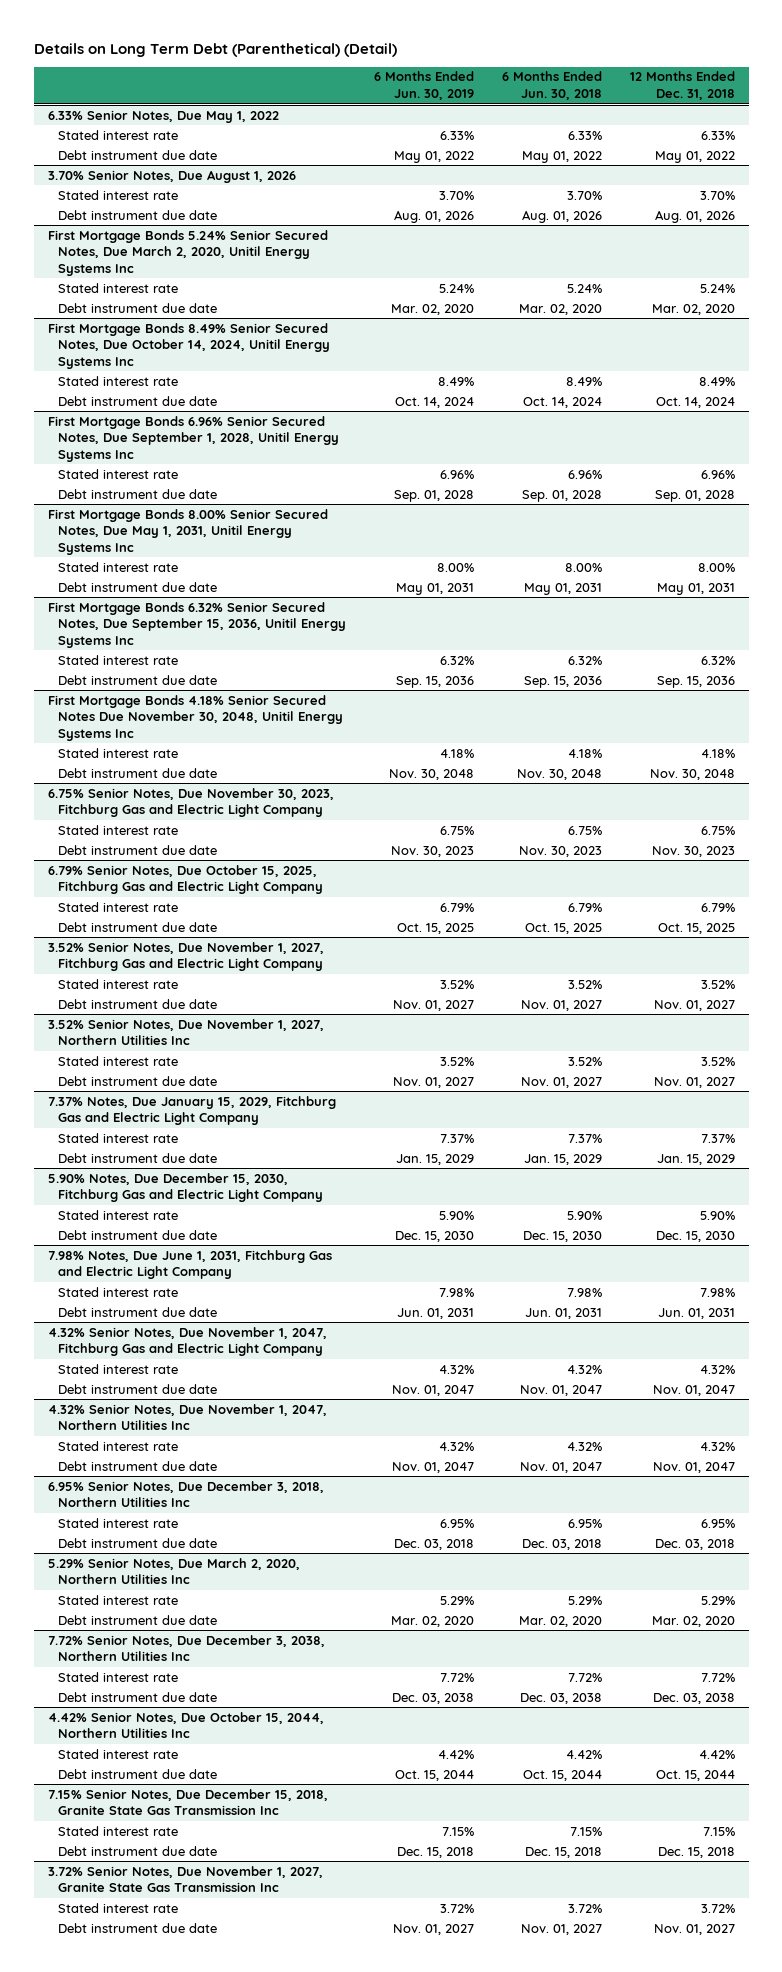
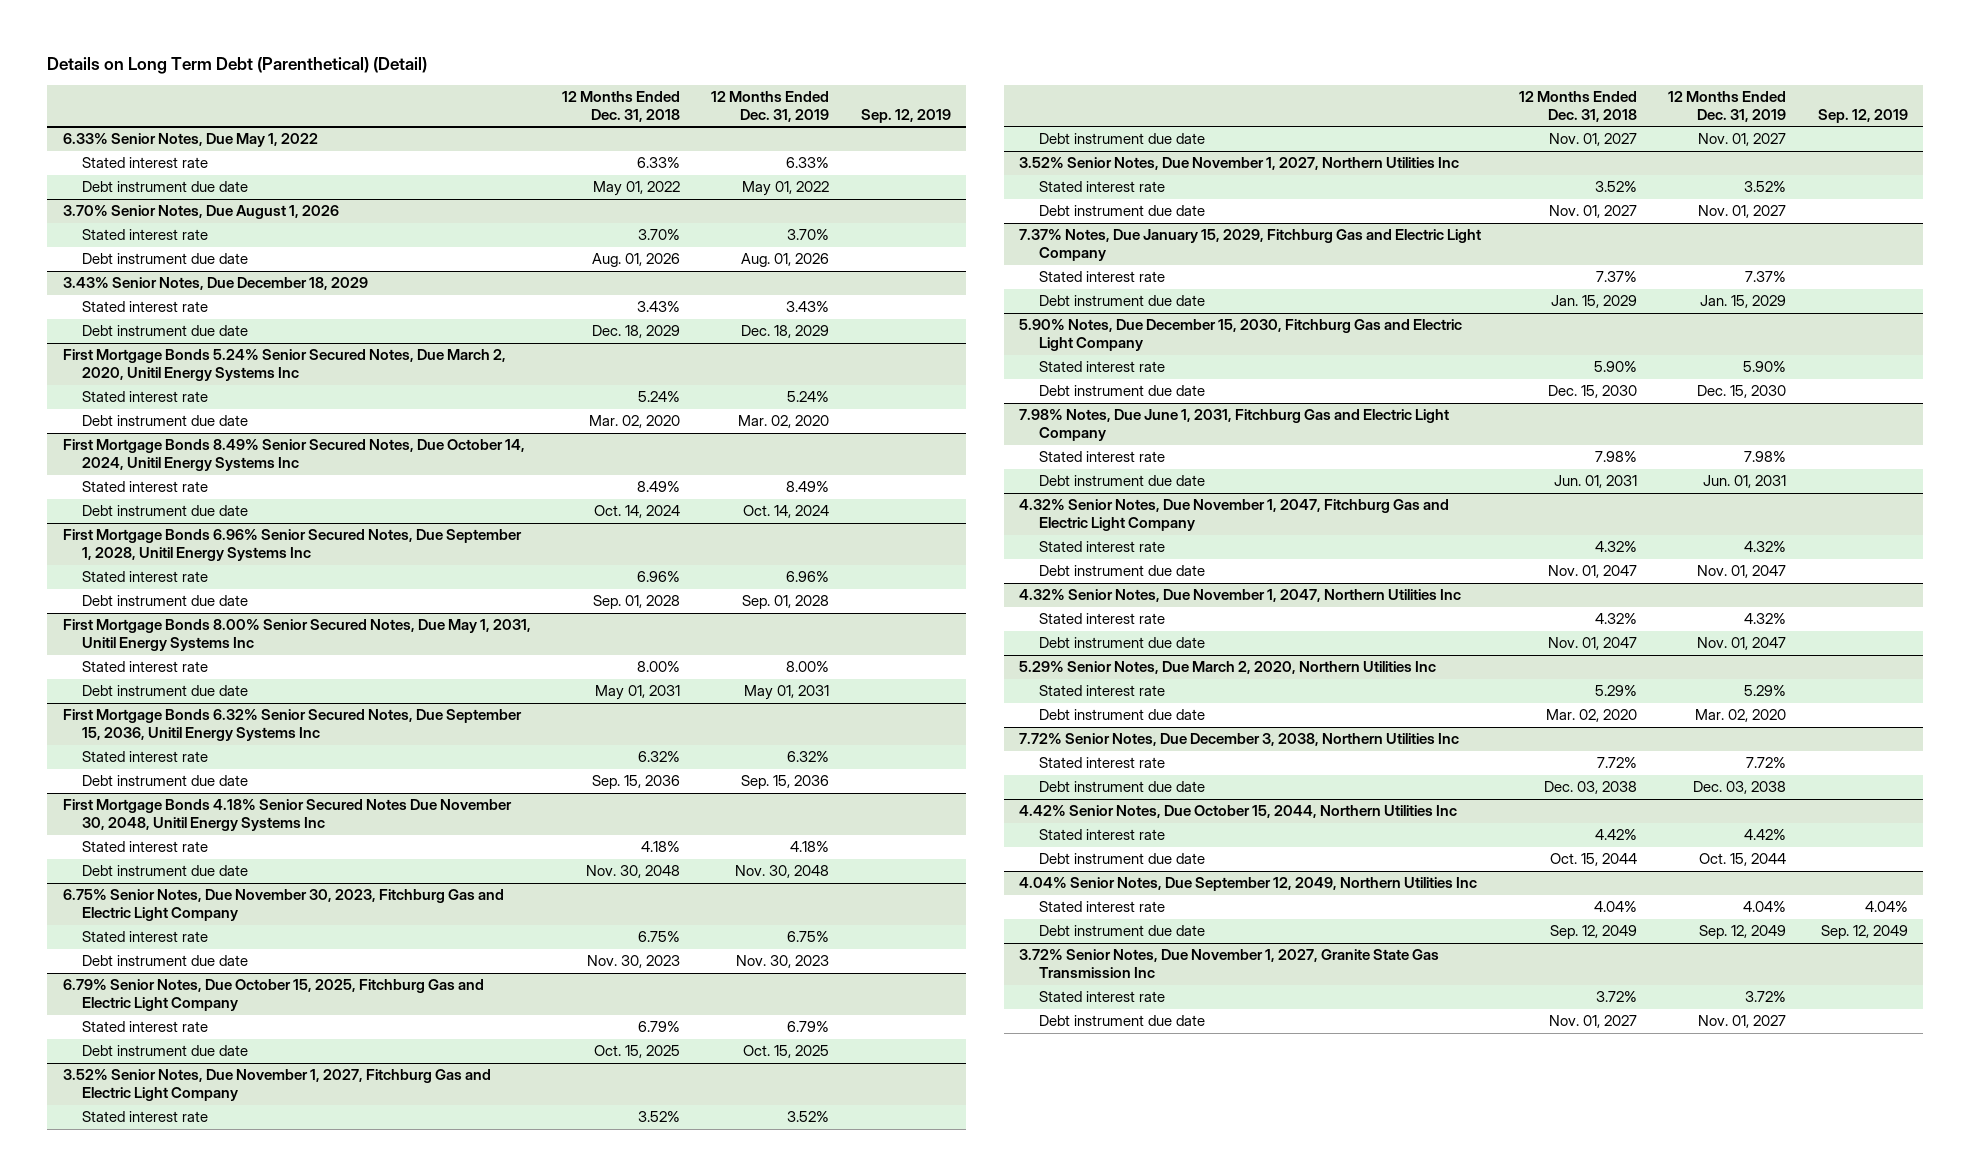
[374,71,475,101] 6 Months Ended Jun. 30, 2019 -> none
[501,71,602,101] 6 Months Ended Jun. 30, 2018 -> none
none -> [711,91,830,122] 12 Months Ended Dec. 31, 2019
none -> [860,108,951,123] Sep. 12, 2019
none -> [62,277,368,291] 3.43% Senior Notes, Due December 18, 2029
none -> [82,301,209,313] Stated interest rate
none -> [82,325,249,337] Debt instrument due date
[47,1480,324,1508] 6.95% Senior Notes, Due December 3, 2018, Northern Utilities Inc -> none
[58,1517,179,1528] Stated interest rate -> none
[58,1537,218,1548] Debt instrument due date -> none
[47,1788,328,1816] 7.15% Senior Notes, Due December 15, 2018, Granite State Gas Transmission Inc -> none
none -> [1019,877,1478,892] 4.04% Senior Notes, Due September 12, 2049, Northern Utilities Inc
[702,1826,735,1836] 7.15% -> [1593,901,1637,913] 4.04%
[657,1846,735,1858] Dec. 15, 2018 -> [1549,925,1637,940] Sep. 12, 2049

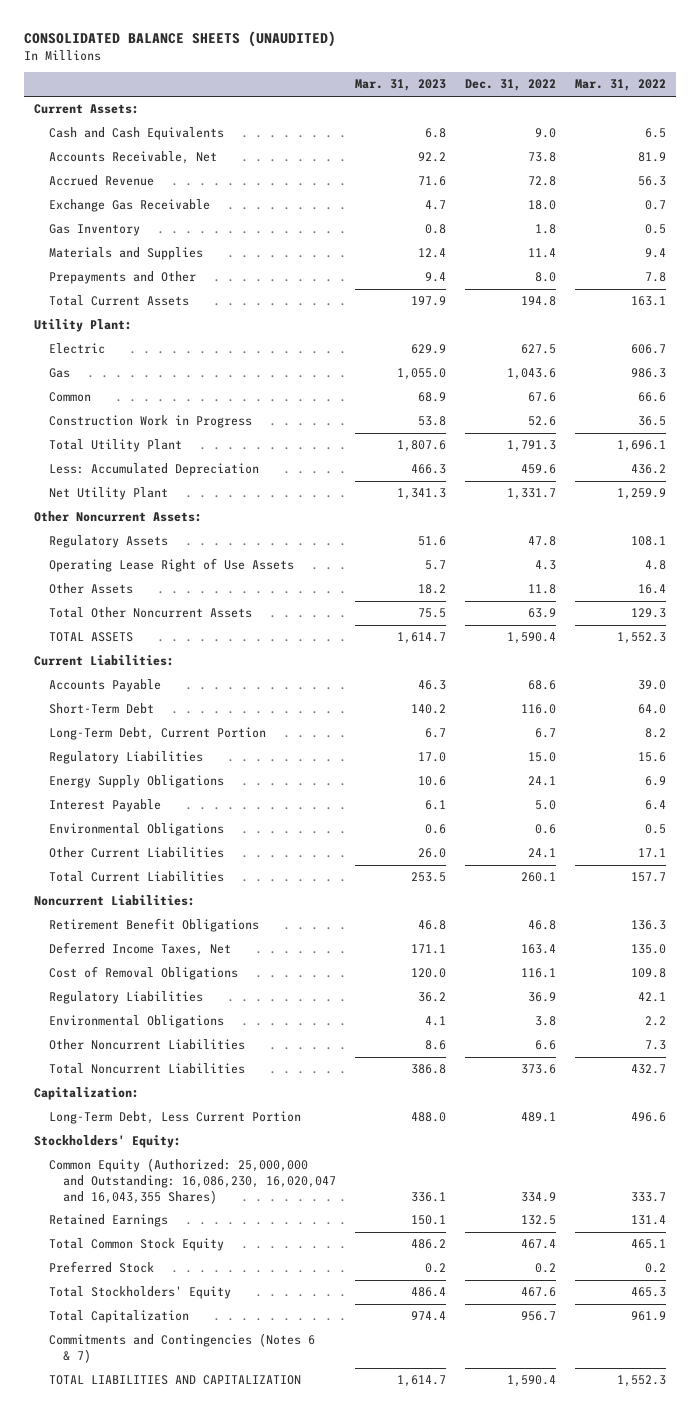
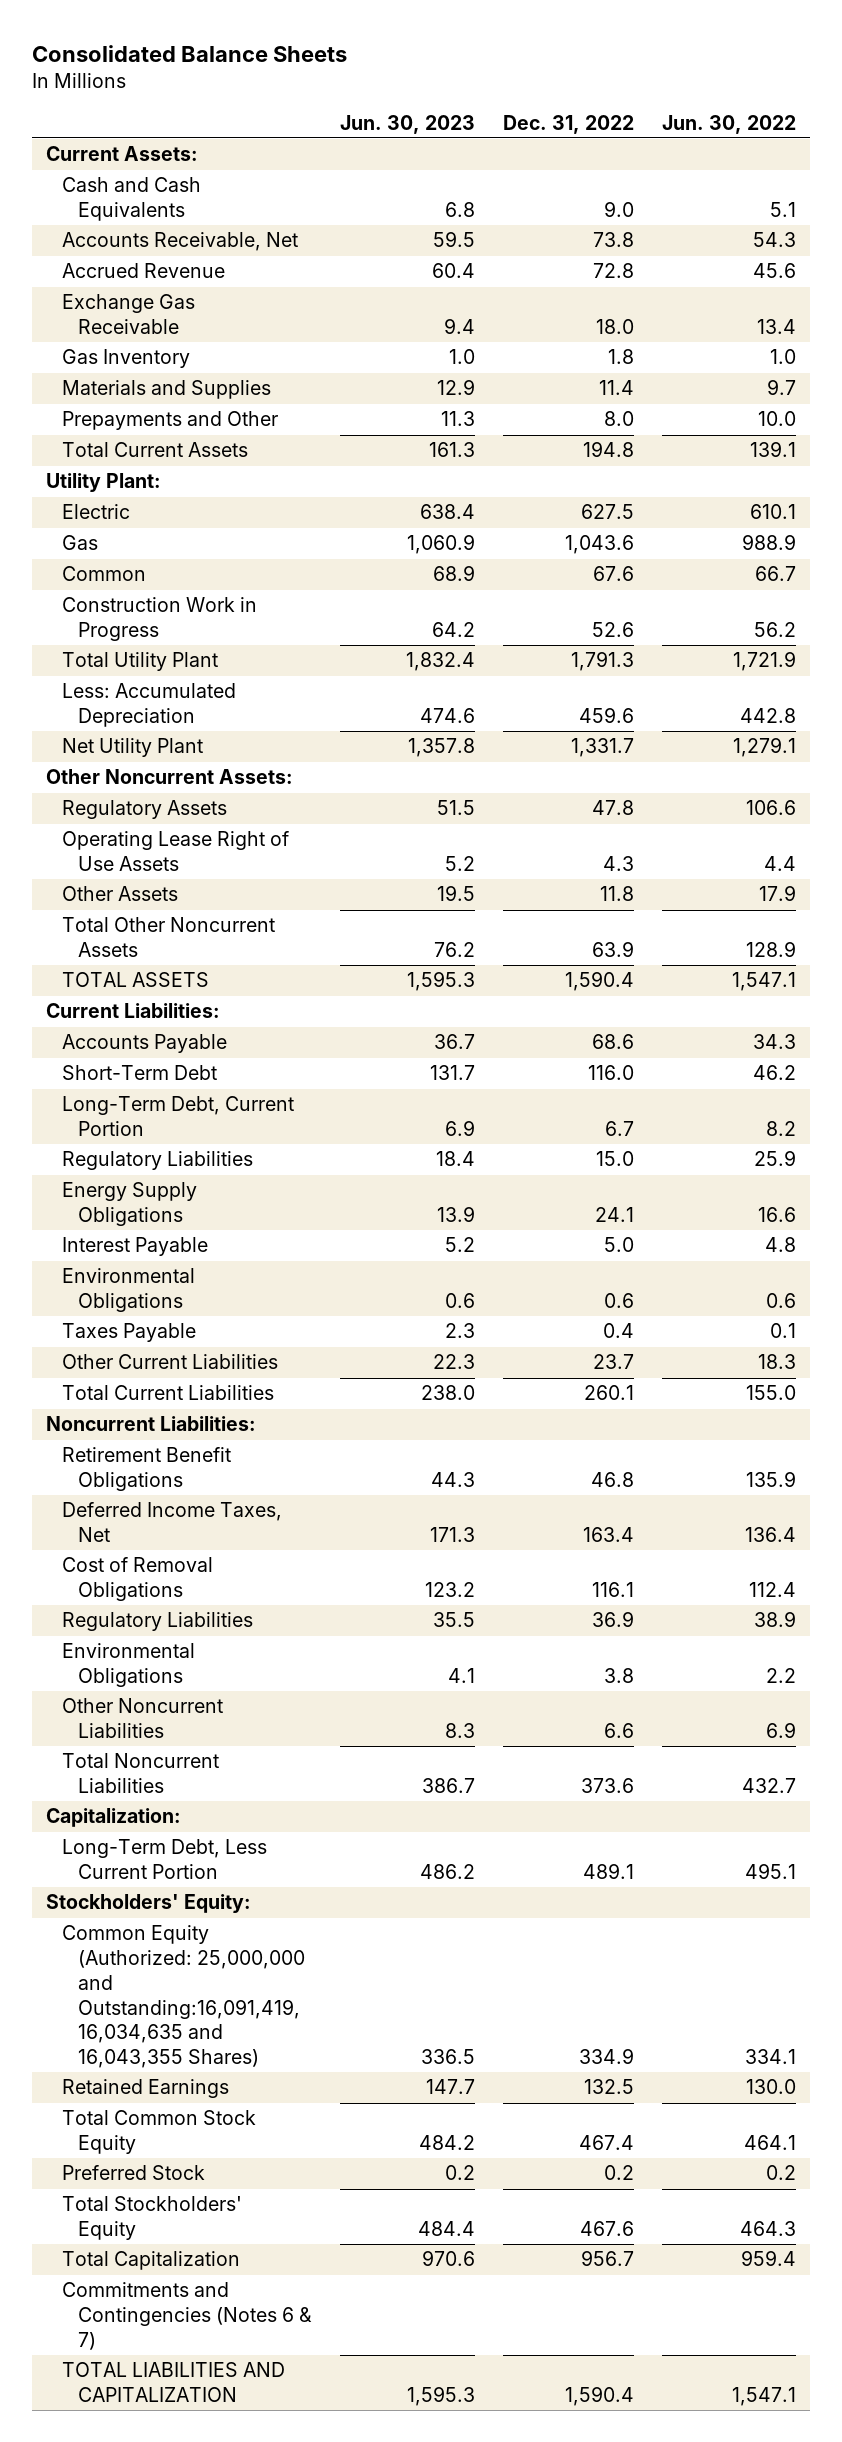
[24,31,337,48] CONSOLIDATED BALANCE SHEETS (UNAUDITED) -> [32,44,348,62] Consolidated Balance Sheets
[355,79,447,92] Mar. 31, 2023 -> none
[575,79,667,92] Mar. 31, 2022 -> none
none -> [340,114,476,134] Jun. 30, 2023
none -> [662,114,797,134] Jun. 30, 2022
none -> [62,1323,197,1343] Taxes Payable
[528,848,557,859] 24.1 -> [593,1354,635,1370] 23.7
[48,1158,337,1204] Common Equity (Authorized: 25,000,000 and Outstanding: 16,086,230, 16,020,047 and 16,043,355 Shares) -> [62,1925,306,2069] Common Equity (Authorized: 25,000,000 and Outstanding:16,091,419, 16,034,635 and 16,043,355 Shares)

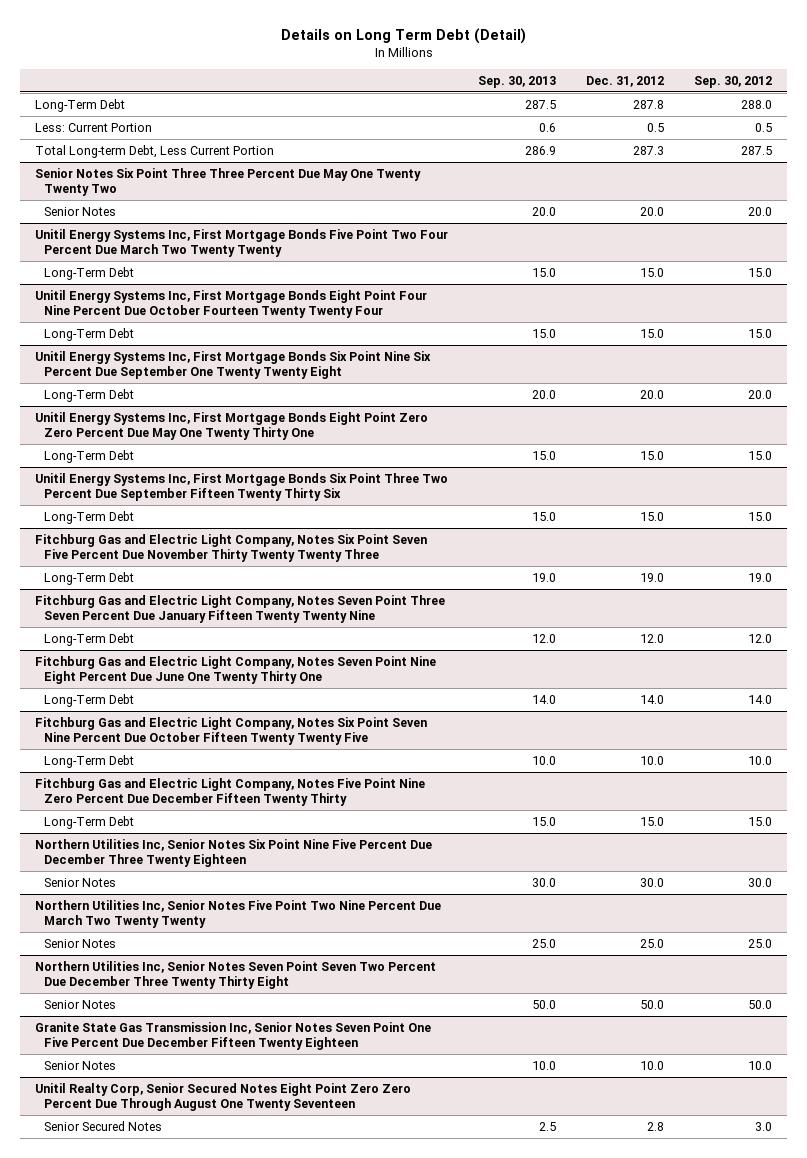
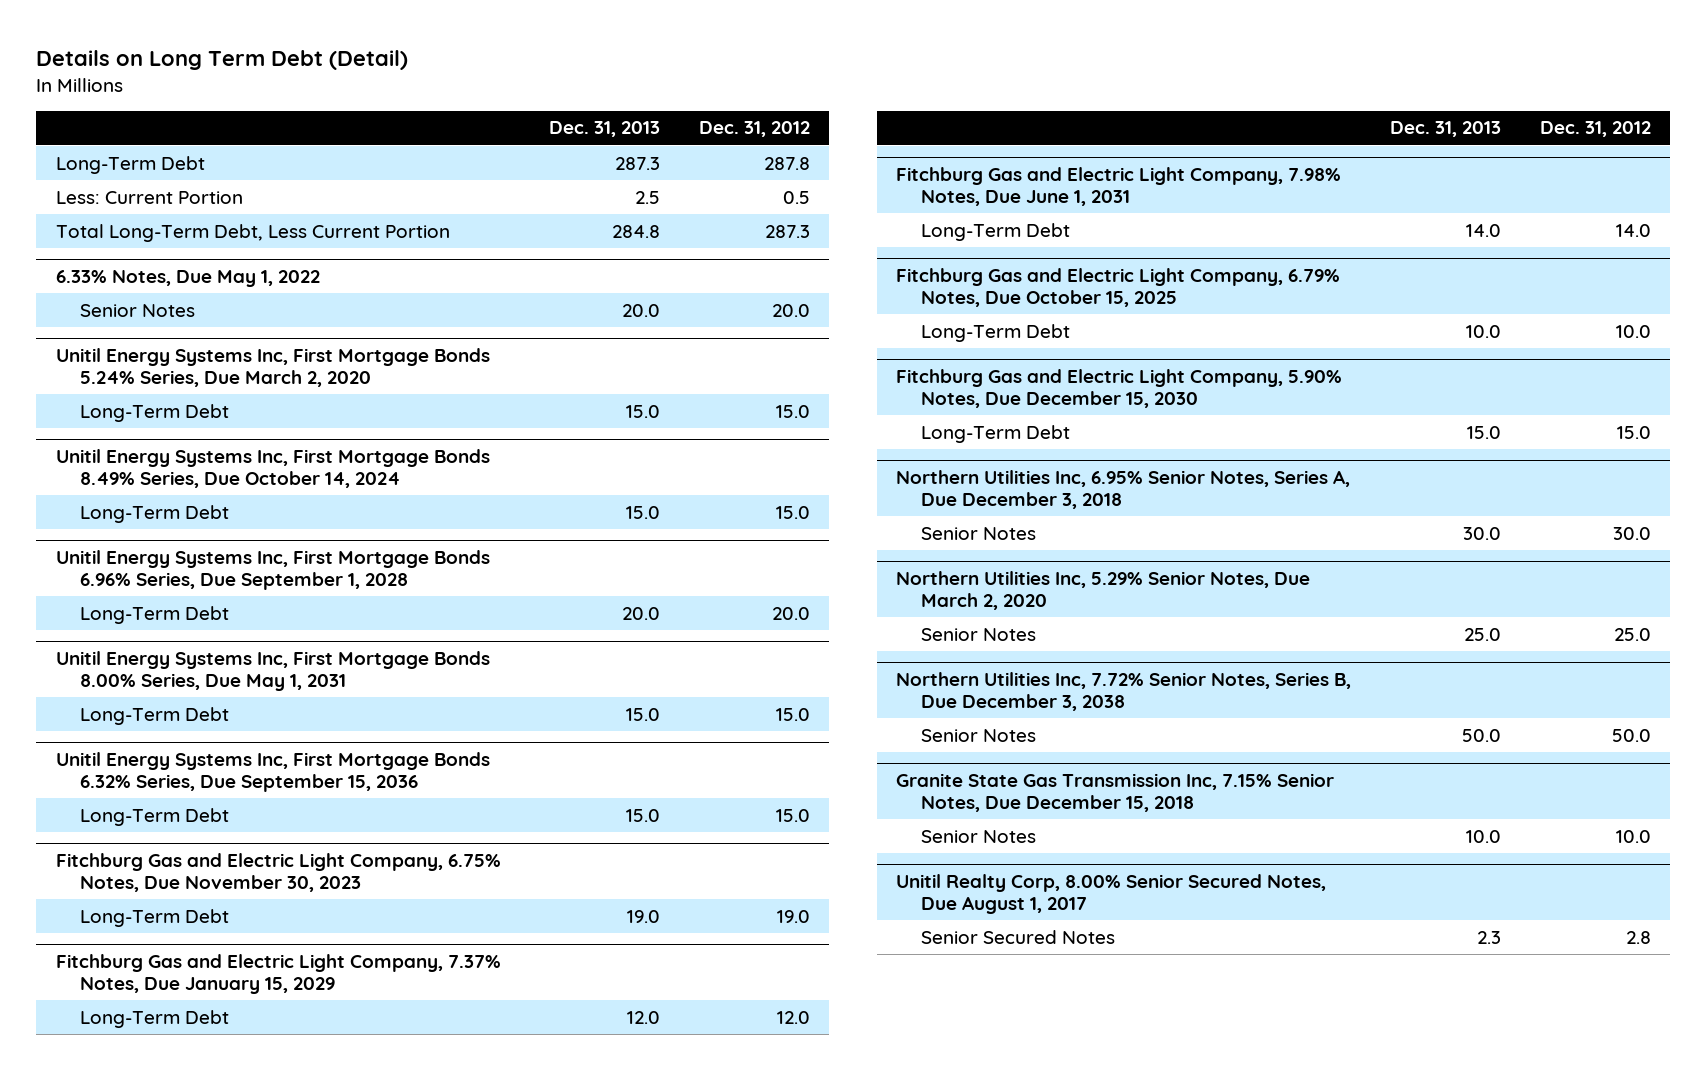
[477,76,556,89] Sep. 30, 2013 -> none
[694,76,773,89] Sep. 30, 2012 -> none
none -> [549,121,661,138] Dec. 31, 2013
[34,167,421,197] Senior Notes Six Point Three Three Percent Due May One Twenty Twenty Two -> none
[34,144,274,158] Total Long-term Debt, Less Current Portion -> [55,223,450,242] Total Long-Term Debt, Less Current Portion
none -> [55,269,320,287] 6.33% Notes, Due May 1, 2022
[34,228,448,258] Unitil Energy Systems Inc, First Mortgage Bonds Five Point Two Four Percent Due March Two Twenty Twenty -> none
none -> [55,347,490,388] Unitil Energy Systems Inc, First Mortgage Bonds 5.24% Series, Due March 2, 2020
[34,289,427,319] Unitil Energy Systems Inc, First Mortgage Bonds Eight Point Four Nine Percent Due October Fourteen Twenty Twenty Four -> none
none -> [55,448,490,489] Unitil Energy Systems Inc, First Mortgage Bonds 8.49% Series, Due October 14, 2024
[34,350,431,380] Unitil Energy Systems Inc, First Mortgage Bonds Six Point Nine Six Percent Due September One Twenty Twenty Eight -> none
none -> [55,549,490,591] Unitil Energy Systems Inc, First Mortgage Bonds 6.96% Series, Due September 1, 2028
[34,411,428,441] Unitil Energy Systems Inc, First Mortgage Bonds Eight Point Zero Zero Percent Due May One Twenty Thirty One -> none
none -> [55,650,490,692] Unitil Energy Systems Inc, First Mortgage Bonds 8.00% Series, Due May 1, 2031
[34,472,448,502] Unitil Energy Systems Inc, First Mortgage Bonds Six Point Three Two Percent Due September Fifteen Twenty Thirty Six -> none
none -> [55,751,490,793] Unitil Energy Systems Inc, First Mortgage Bonds 6.32% Series, Due September 15, 2036
[34,533,427,563] Fitchburg Gas and Electric Light Company, Notes Six Point Seven Five Percent Due November Thirty Twenty Twenty Three -> none
none -> [55,852,501,893] Fitchburg Gas and Electric Light Company, 6.75% Notes, Due November 30, 2023
[34,594,445,624] Fitchburg Gas and Electric Light Company, Notes Seven Point Three Seven Percent Due January Fifteen Twenty Twenty Nine -> none
none -> [55,953,501,995] Fitchburg Gas and Electric Light Company, 7.37% Notes, Due January 15, 2029
[34,655,436,685] Fitchburg Gas and Electric Light Company, Notes Seven Point Nine Eight Percent Due June One Twenty Thirty One -> none
none -> [896,166,1342,207] Fitchburg Gas and Electric Light Company, 7.98% Notes, Due June 1, 2031
[34,716,427,746] Fitchburg Gas and Electric Light Company, Notes Six Point Seven Nine Percent Due October Fifteen Twenty Twenty Five -> none
none -> [896,267,1341,308] Fitchburg Gas and Electric Light Company, 6.79% Notes, Due October 15, 2025
[34,777,425,807] Fitchburg Gas and Electric Light Company, Notes Five Point Nine Zero Percent Due December Fifteen Twenty Thirty -> none
none -> [896,368,1343,409] Fitchburg Gas and Electric Light Company, 5.90% Notes, Due December 15, 2030
[34,838,432,868] Northern Utilities Inc, Senior Notes Six Point Nine Five Percent Due December Three Twenty Eighteen -> none
none -> [896,469,1351,510] Northern Utilities Inc, 6.95% Senior Notes, Series A, Due December 3, 2018
[34,899,441,929] Northern Utilities Inc, Senior Notes Five Point Two Nine Percent Due March Two Twenty Twenty -> none
none -> [896,570,1311,611] Northern Utilities Inc, 5.29% Senior Notes, Due March 2, 2020
[34,960,436,990] Northern Utilities Inc, Senior Notes Seven Point Seven Two Percent Due December Three Twenty Thirty Eight -> none
none -> [896,671,1352,712] Northern Utilities Inc, 7.72% Senior Notes, Series B, Due December 3, 2038
[34,1021,431,1051] Granite State Gas Transmission Inc, Senior Notes Seven Point One Five Percent Due December Fifteen Twenty Eighteen -> none
none -> [896,772,1335,813] Granite State Gas Transmission Inc, 7.15% Senior Notes, Due December 15, 2018
[34,1082,411,1112] Unitil Realty Corp, Senior Secured Notes Eight Point Zero Zero Percent Due Through August One Twenty Seventeen -> none
none -> [896,873,1327,915] Unitil Realty Corp, 8.00% Senior Secured Notes, Due August 1, 2017

